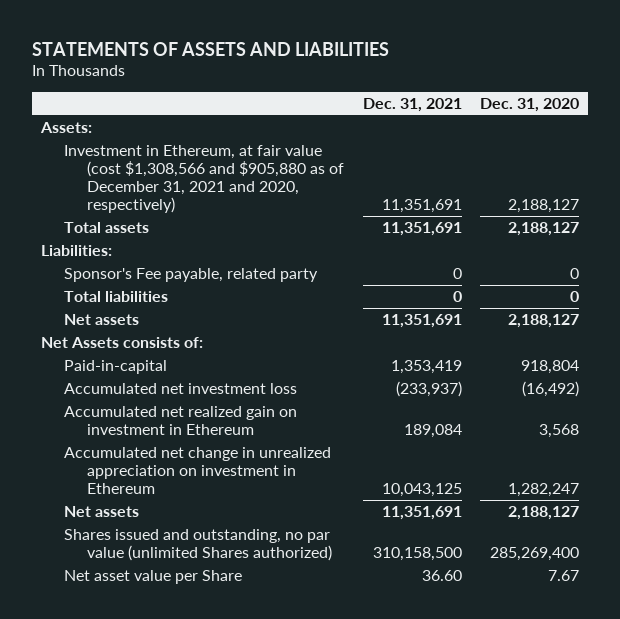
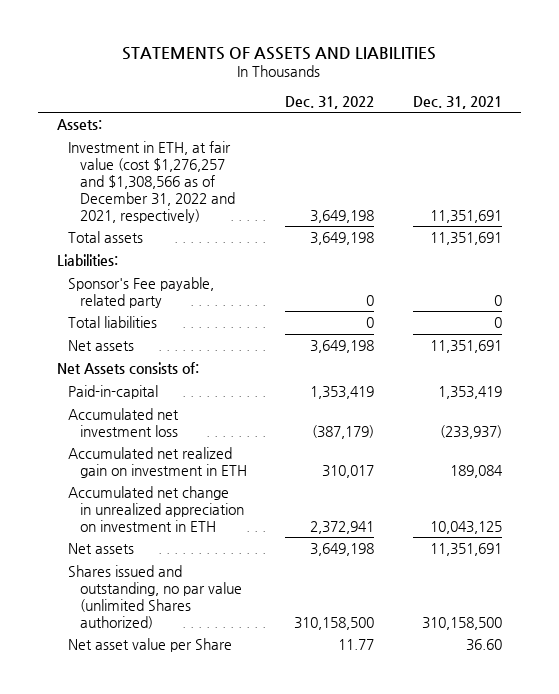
[479,97,579,112] Dec. 31, 2020 -> none
none -> [285,95,375,109] Dec. 31, 2022
[64,144,345,214] Investment in Ethereum, at fair value (cost $1,308,566 and $905,880 as of December 31, 2021 and 2020, respectively) -> [68,140,236,223] Investment in ETH, at fair value (cost $1,276,257 and $1,308,566 as of December 31, 2022 and 2021, respectively)
[64,405,298,435] Accumulated net realized gain on investment in Ethereum -> [68,446,248,478] Accumulated net realized gain on investment in ETH
[64,446,332,495] Accumulated net change in unrealized appreciation on investment in Ethereum -> [68,485,245,532] Accumulated net change in unrealized appreciation on investment in ETH

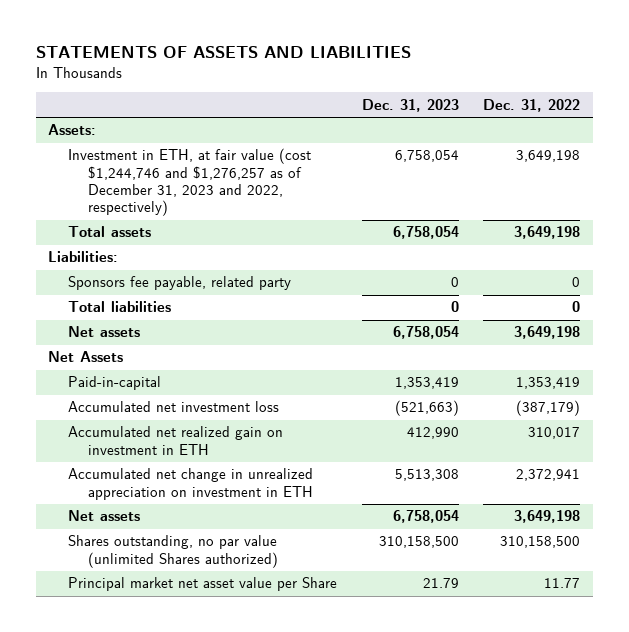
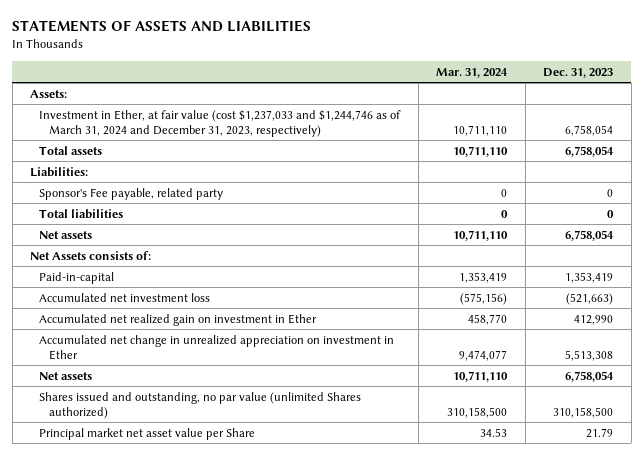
[483,98,581,112] Dec. 31, 2022 -> none
none -> [436,67,509,78] Mar. 31, 2024
[68,148,312,217] Investment in ETH, at fair value (cost $1,244,746 and $1,276,257 as of December 31, 2023 and 2022, respectively) -> [39,109,402,137] Investment in Ether, at fair value (cost $1,237,033 and $1,244,746 as of March 31, 2024 and December 31, 2023, respectively)
[68,276,292,291] Sponsors fee payable, related party -> [39,187,224,200] Sponsor's Fee payable, related party
[48,351,124,363] Net Assets -> [30,250,152,260] Net Assets consists of:
[68,426,284,455] Accumulated net realized gain on investment in ETH -> [39,313,318,326] Accumulated net realized gain on investment in Ether
[68,468,314,500] Accumulated net change in unrealized appreciation on investment in ETH -> [39,334,395,360] Accumulated net change in unrealized appreciation on investment in Ether
[68,535,278,568] Shares outstanding, no par value (unlimited Shares authorized) -> [39,391,362,419] Shares issued and outstanding, no par value (unlimited Shares authorized)

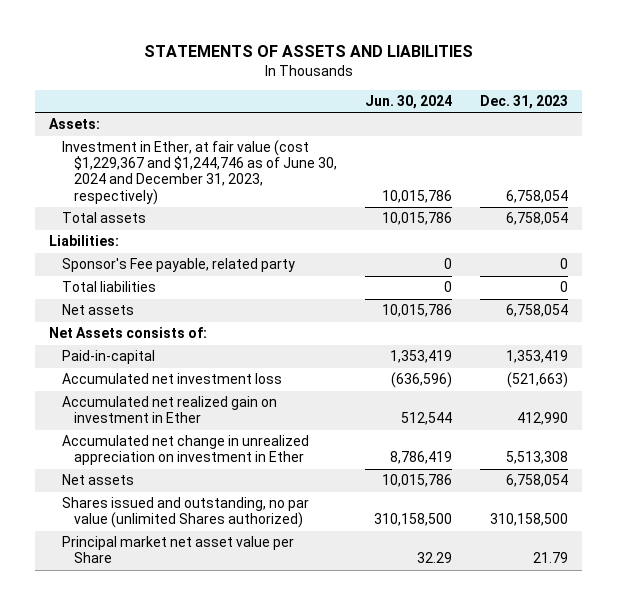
[436,67,509,78] Mar. 31, 2024 -> none
none -> [364,95,452,110] Jun. 30, 2024
[39,109,402,137] Investment in Ether, at fair value (cost $1,237,033 and $1,244,746 as of March 31, 2024 and December 31, 2023, respectively) -> [61,140,337,205] Investment in Ether, at fair value (cost $1,229,367 and $1,244,746 as of June 30, 2024 and December 31, 2023, respectively)

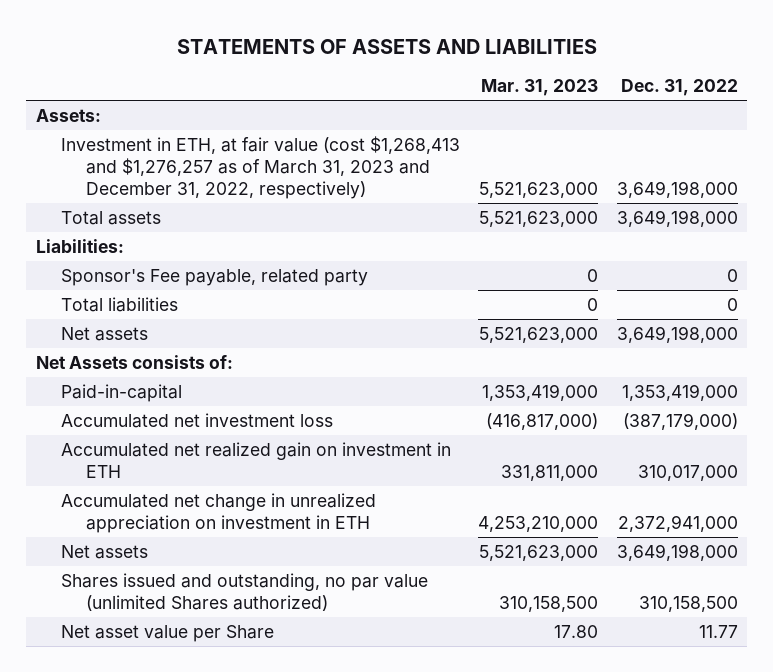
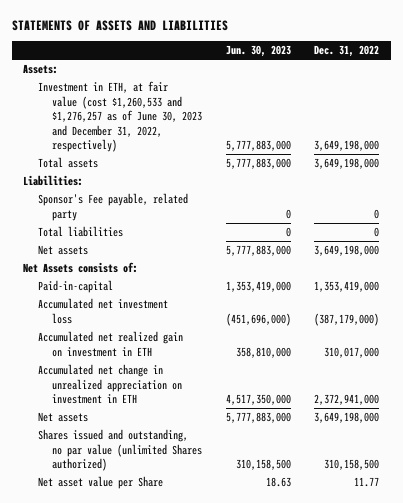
[481,79,599,97] Mar. 31, 2023 -> none
none -> [225,45,291,58] Jun. 30, 2023
[60,135,460,200] Investment in ETH, at fair value (cost $1,268,413 and $1,276,257 as of March 31, 2023 and December 31, 2022, respectively) -> [37,81,203,153] Investment in ETH, at fair value (cost $1,260,533 and $1,276,257 as of June 30, 2023 and December 31, 2022, respectively)

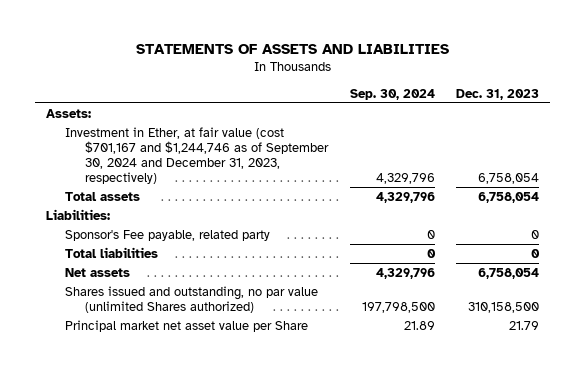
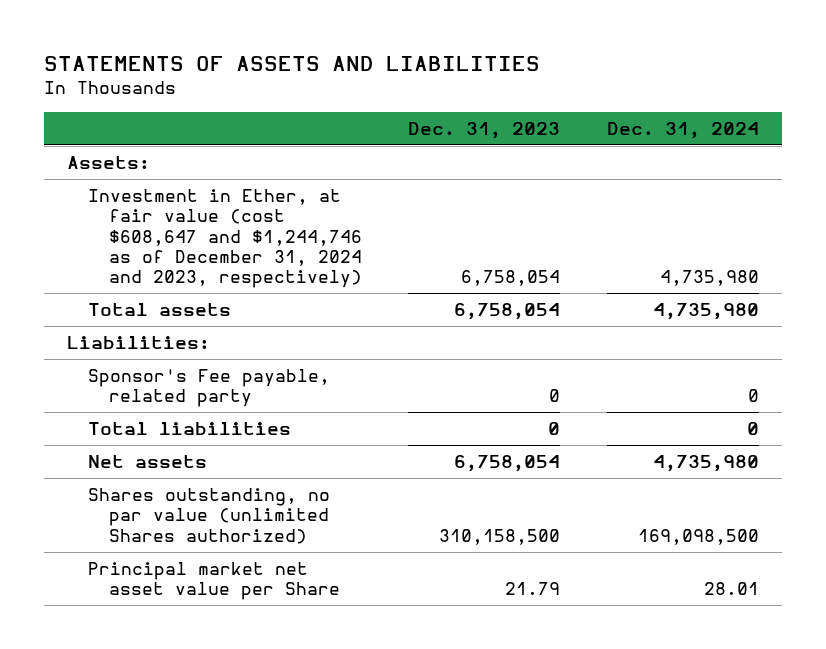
[349,88,435,100] Sep. 30, 2024 -> none
none -> [606,121,759,139] Dec. 31, 2024
[65,126,329,185] Investment in Ether, at fair value (cost $701,167 and $1,244,746 as of September 30, 2024 and December 31, 2023, respectively) -> [88,189,362,288] Investment in Ether, at fair value (cost $608,647 and $1,244,746 as of December 31, 2024 and 2023, respectively)
[65,285,319,313] Shares issued and outstanding, no par value (unlimited Shares authorized) -> [88,488,331,544] Shares outstanding, no par value (unlimited Shares authorized)

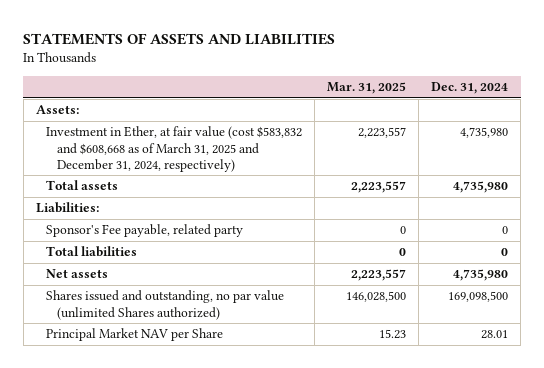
[408,121,561,139] Dec. 31, 2023 -> none
none -> [327,82,407,95] Mar. 31, 2025
[88,189,362,288] Investment in Ether, at fair value (cost $608,647 and $1,244,746 as of December 31, 2024 and 2023, respectively) -> [46,126,303,172] Investment in Ether, at fair value (cost $583,832 and $608,668 as of March 31, 2025 and December 31, 2024, respectively)
[88,488,331,544] Shares outstanding, no par value (unlimited Shares authorized) -> [46,290,285,320] Shares issued and outstanding, no par value (unlimited Shares authorized)
[88,562,340,601] Principal market net asset value per Share -> [46,328,224,342] Principal Market NAV per Share

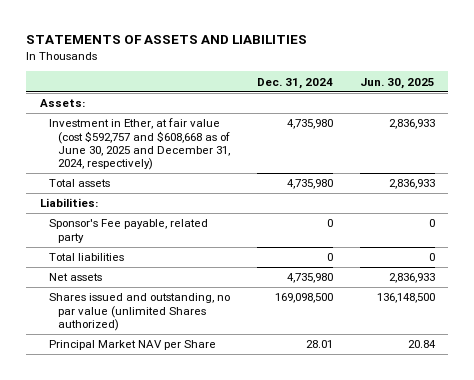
[327,82,407,95] Mar. 31, 2025 -> none
none -> [359,77,435,89] Jun. 30, 2025
[46,126,303,172] Investment in Ether, at fair value (cost $583,832 and $608,668 as of March 31, 2025 and December 31, 2024, respectively) -> [49,118,231,171] Investment in Ether, at fair value (cost $592,757 and $608,668 as of June 30, 2025 and December 31, 2024, respectively)

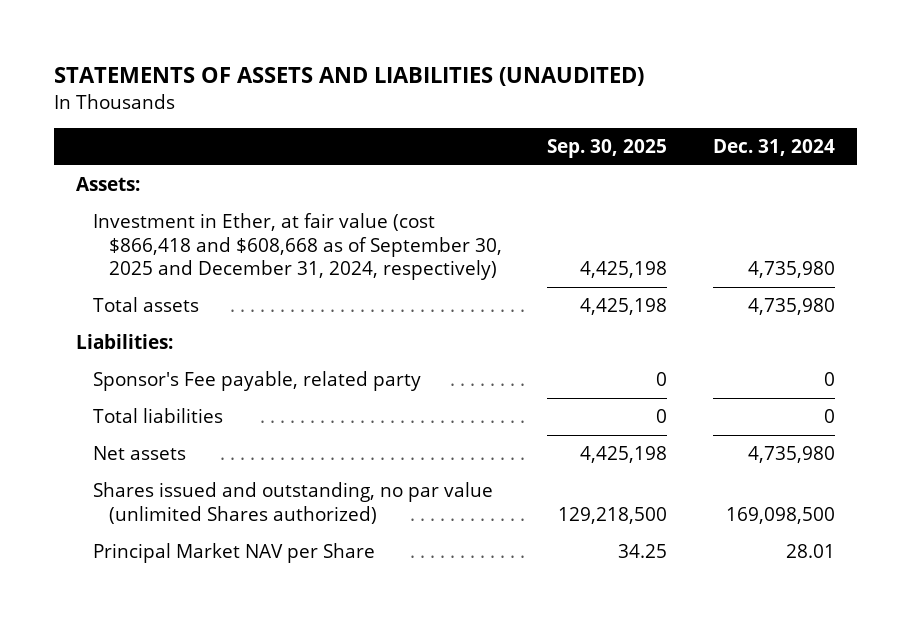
[26,35,308,45] STATEMENTS OF ASSETS AND LIABILITIES -> [53,66,644,86] STATEMENTS OF ASSETS AND LIABILITIES (UNAUDITED)
[359,77,435,89] Jun. 30, 2025 -> none
none -> [547,138,668,158] Sep. 30, 2025
[49,118,231,171] Investment in Ether, at fair value (cost $592,757 and $608,668 as of June 30, 2025 and December 31, 2024, respectively) -> [92,213,503,280] Investment in Ether, at fair value (cost $866,418 and $608,668 as of September 30, 2025 and December 31, 2024, respectively)

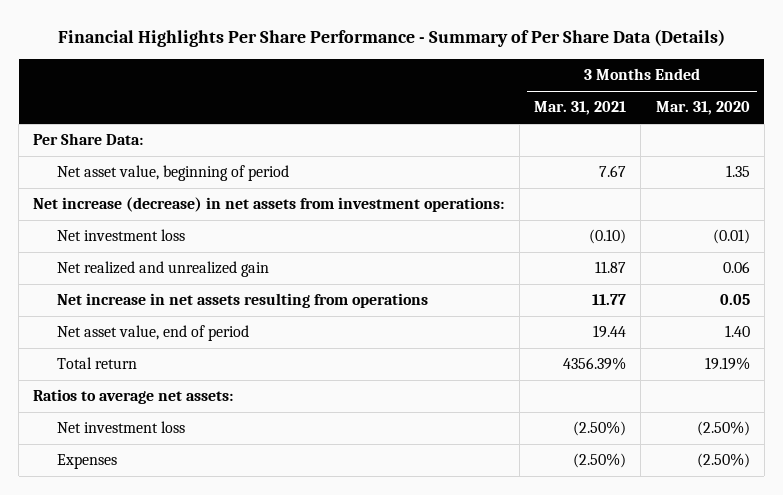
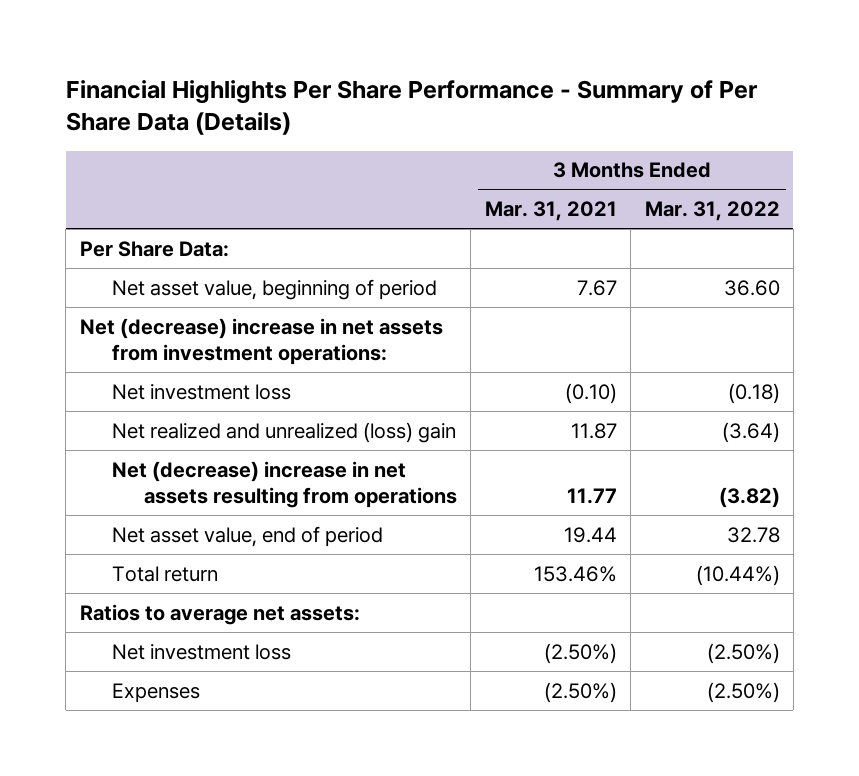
[655,101,750,116] Mar. 31, 2020 -> none
none -> [644,201,780,222] Mar. 31, 2022
[33,197,505,213] Net increase (decrease) in net assets from investment operations: -> [79,317,443,366] Net (decrease) increase in net assets from investment operations:
[57,261,270,278] Net realized and unrealized gain -> [111,421,456,443] Net realized and unrealized (loss) gain
[57,293,429,309] Net increase in net assets resulting from operations -> [111,460,458,509] Net (decrease) increase in net assets resulting from operations
[563,357,627,371] 4356.39% -> [533,565,617,582] 153.46%

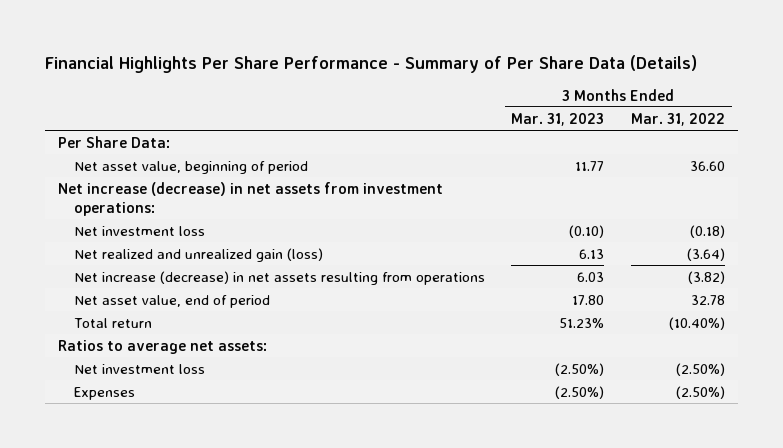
[484,201,617,222] Mar. 31, 2021 -> none
none -> [511,112,605,126] Mar. 31, 2023
[79,317,443,366] Net (decrease) increase in net assets from investment operations: -> [58,181,444,217] Net increase (decrease) in net assets from investment operations:
[111,421,456,443] Net realized and unrealized (loss) gain -> [73,247,323,262] Net realized and unrealized gain (loss)
[111,460,458,509] Net (decrease) increase in net assets resulting from operations -> [73,270,485,285] Net increase (decrease) in net assets resulting from operations
[695,564,780,586] (10.44%) -> [668,316,725,330] (10.40%)

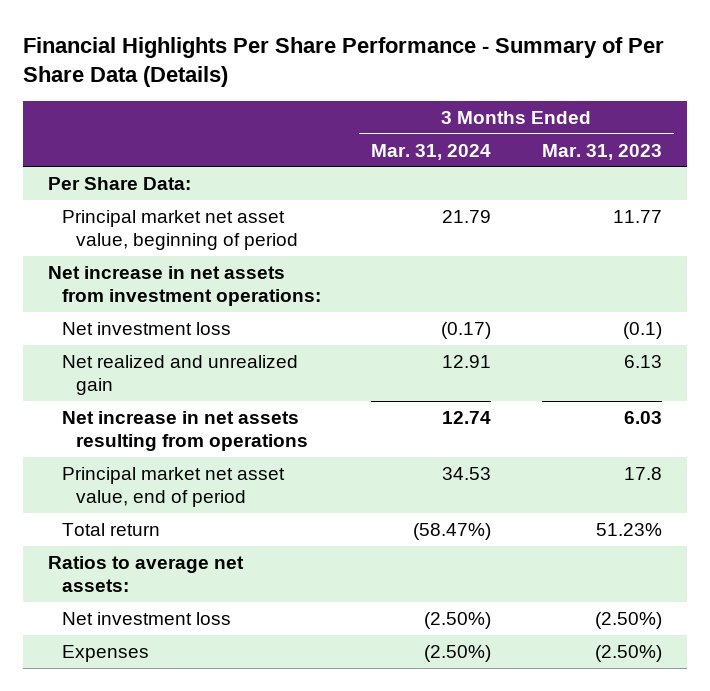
[630,112,725,126] Mar. 31, 2022 -> none
none -> [371,143,492,160] Mar. 31, 2024
[73,160,308,174] Net asset value, beginning of period -> [61,209,298,250] Principal market net asset value, beginning of period
[58,181,444,217] Net increase (decrease) in net assets from investment operations: -> [48,265,321,306] Net increase in net assets from investment operations:
[569,224,605,238] (0.10) -> [622,321,662,339] (0.1)
[73,247,323,262] Net realized and unrealized gain (loss) -> [61,354,298,395] Net realized and unrealized gain
[73,270,485,285] Net increase (decrease) in net assets resulting from operations -> [61,410,308,451] Net increase in net assets resulting from operations
[73,294,270,308] Net asset value, end of period -> [61,466,285,507] Principal market net asset value, end of period
[572,294,605,305] 17.80 -> [623,466,662,480] 17.8

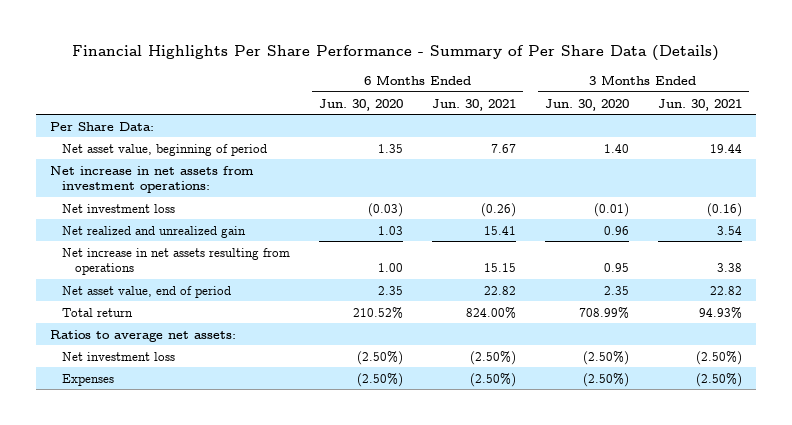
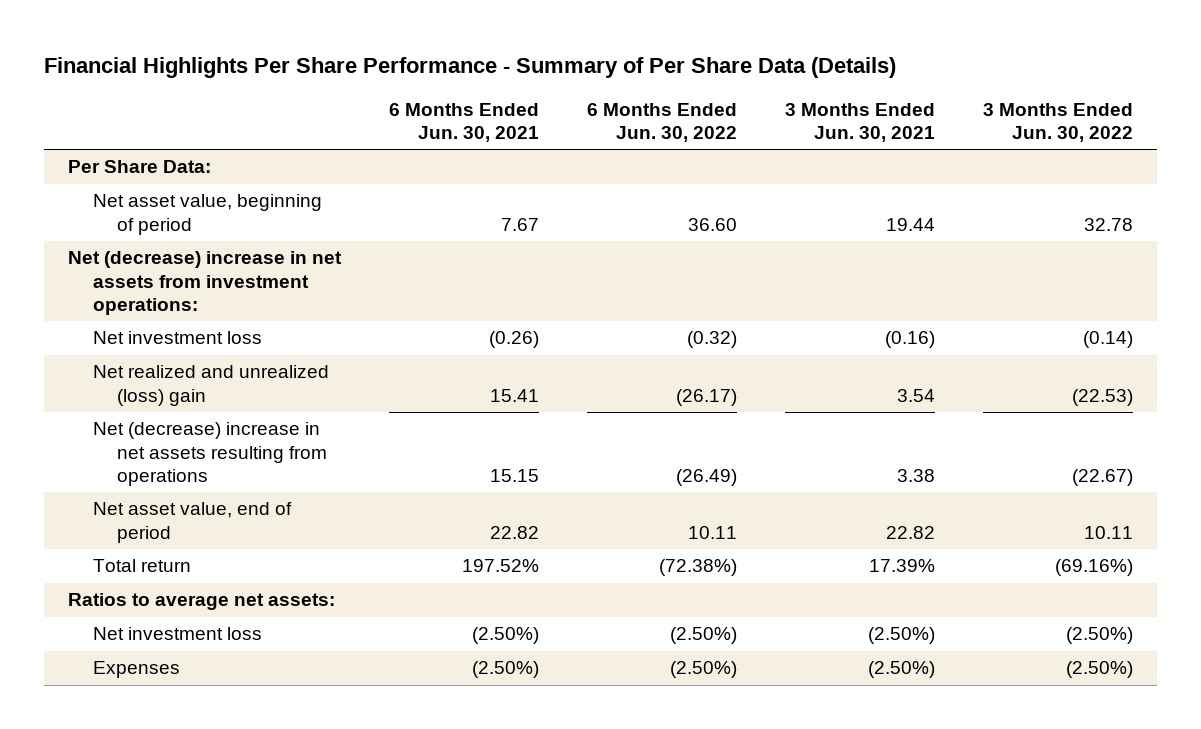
[319,98,404,111] Jun. 30, 2020 -> none
[544,98,629,111] Jun. 30, 2020 -> none
none -> [586,102,737,143] 6 Months Ended Jun. 30, 2022
none -> [982,102,1133,143] 3 Months Ended Jun. 30, 2022
[50,165,255,194] Net increase in net assets from investment operations: -> [68,251,343,316] Net (decrease) increase in net assets from investment operations:
[62,225,247,238] Net realized and unrealized gain -> [92,365,329,406] Net realized and unrealized (loss) gain
[62,247,291,276] Net increase in net assets resulting from operations -> [92,422,328,487] Net (decrease) increase in net assets resulting from operations
[466,306,517,319] 824.00% -> [461,559,539,573] 197.52%
[698,306,742,319] 94.93% -> [868,559,935,573] 17.39%

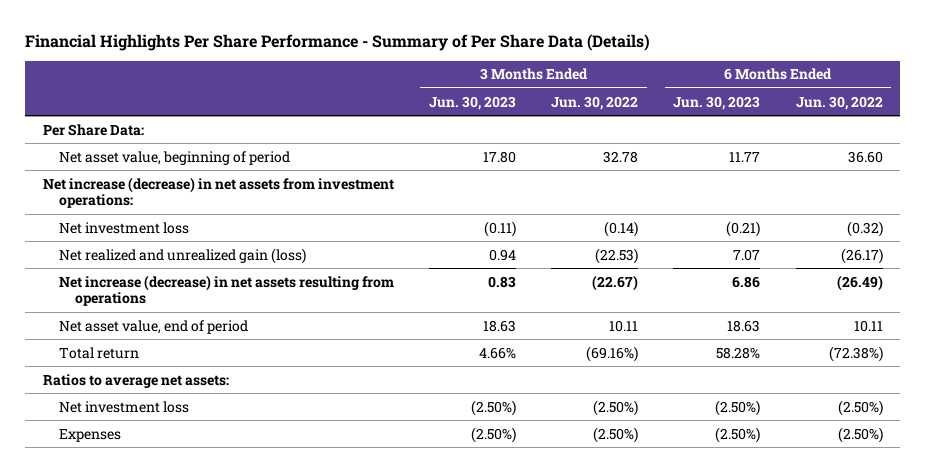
[388,102,539,143] 6 Months Ended Jun. 30, 2021 -> none
[784,102,935,143] 3 Months Ended Jun. 30, 2021 -> none
none -> [429,95,517,110] Jun. 30, 2023
none -> [673,95,761,110] Jun. 30, 2023
[68,251,343,316] Net (decrease) increase in net assets from investment operations: -> [42,176,394,209] Net increase (decrease) in net assets from investment operations:
[92,365,329,406] Net realized and unrealized (loss) gain -> [58,247,306,264] Net realized and unrealized gain (loss)
[92,422,328,487] Net (decrease) increase in net assets resulting from operations -> [58,274,394,307] Net increase (decrease) in net assets resulting from operations

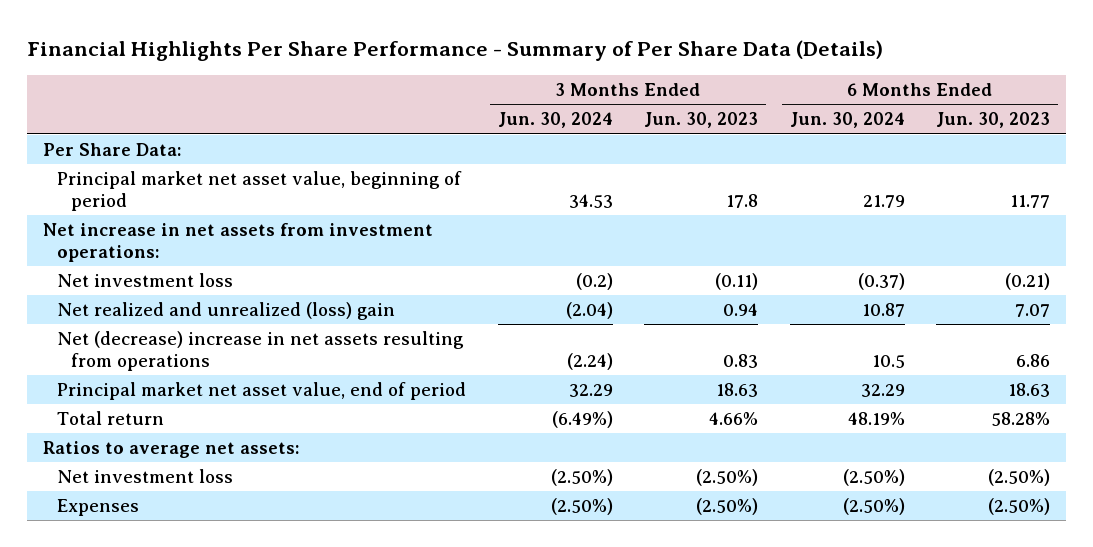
[551,95,639,110] Jun. 30, 2022 -> none
[795,95,883,110] Jun. 30, 2022 -> none
none -> [497,112,613,129] Jun. 30, 2024
none -> [789,112,905,129] Jun. 30, 2024
[58,150,290,165] Net asset value, beginning of period -> [57,171,463,212] Principal market net asset value, beginning of period
[483,150,517,163] 17.80 -> [726,194,759,209] 17.8
[42,176,394,209] Net increase (decrease) in net assets from investment operations: -> [43,223,434,263] Net increase in net assets from investment operations:
[58,247,306,264] Net realized and unrealized gain (loss) -> [57,302,396,321] Net realized and unrealized (loss) gain
[58,274,394,307] Net increase (decrease) in net assets resulting from operations -> [57,331,465,372] Net (decrease) increase in net assets resulting from operations
[58,319,248,334] Net asset value, end of period -> [57,382,467,401] Principal market net asset value, end of period

